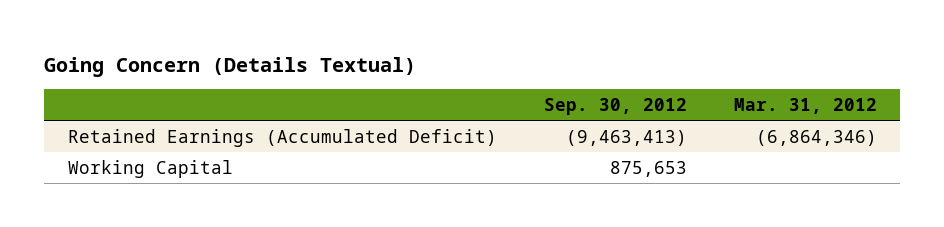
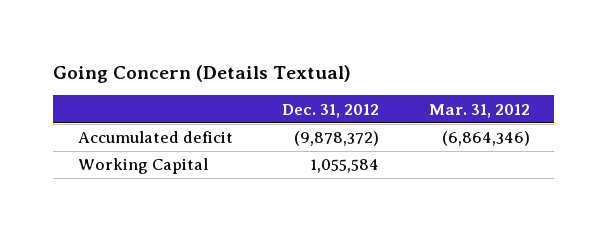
[543,97,687,115] Sep. 30, 2012 -> none
none -> [282,103,380,118] Dec. 31, 2012
[67,128,497,147] Retained Earnings (Accumulated Deficit) -> [77,131,233,144] Accumulated deficit

